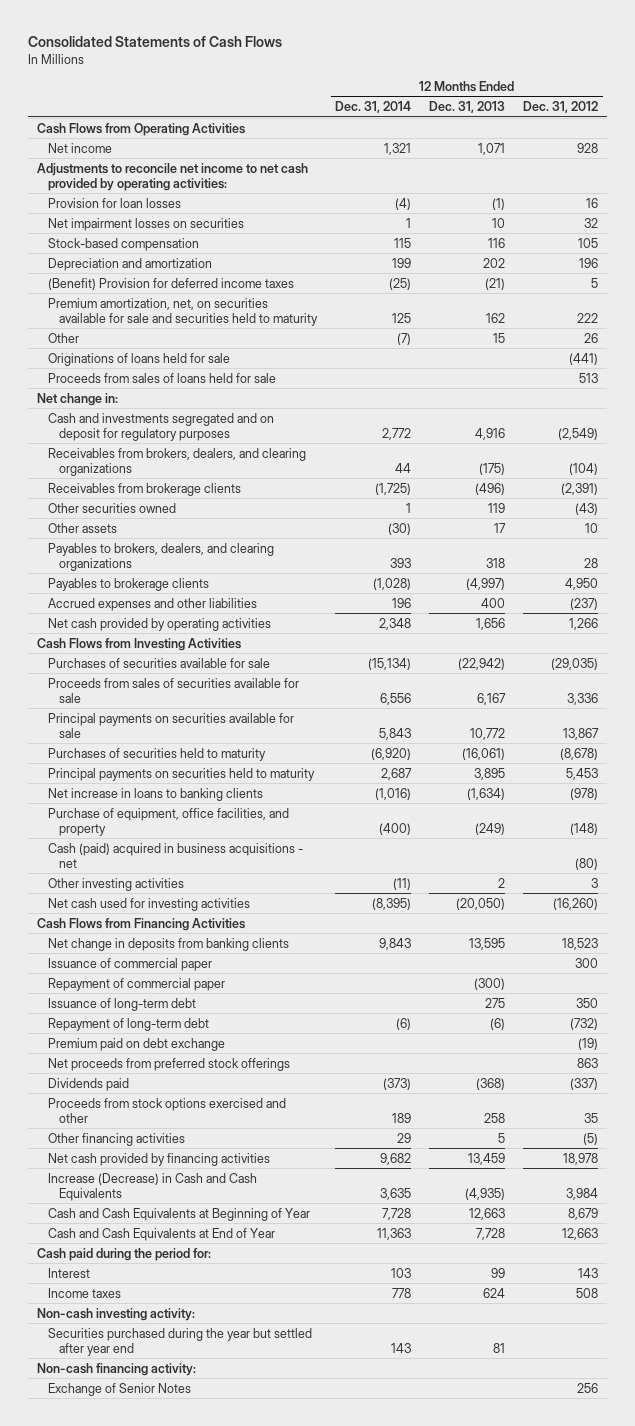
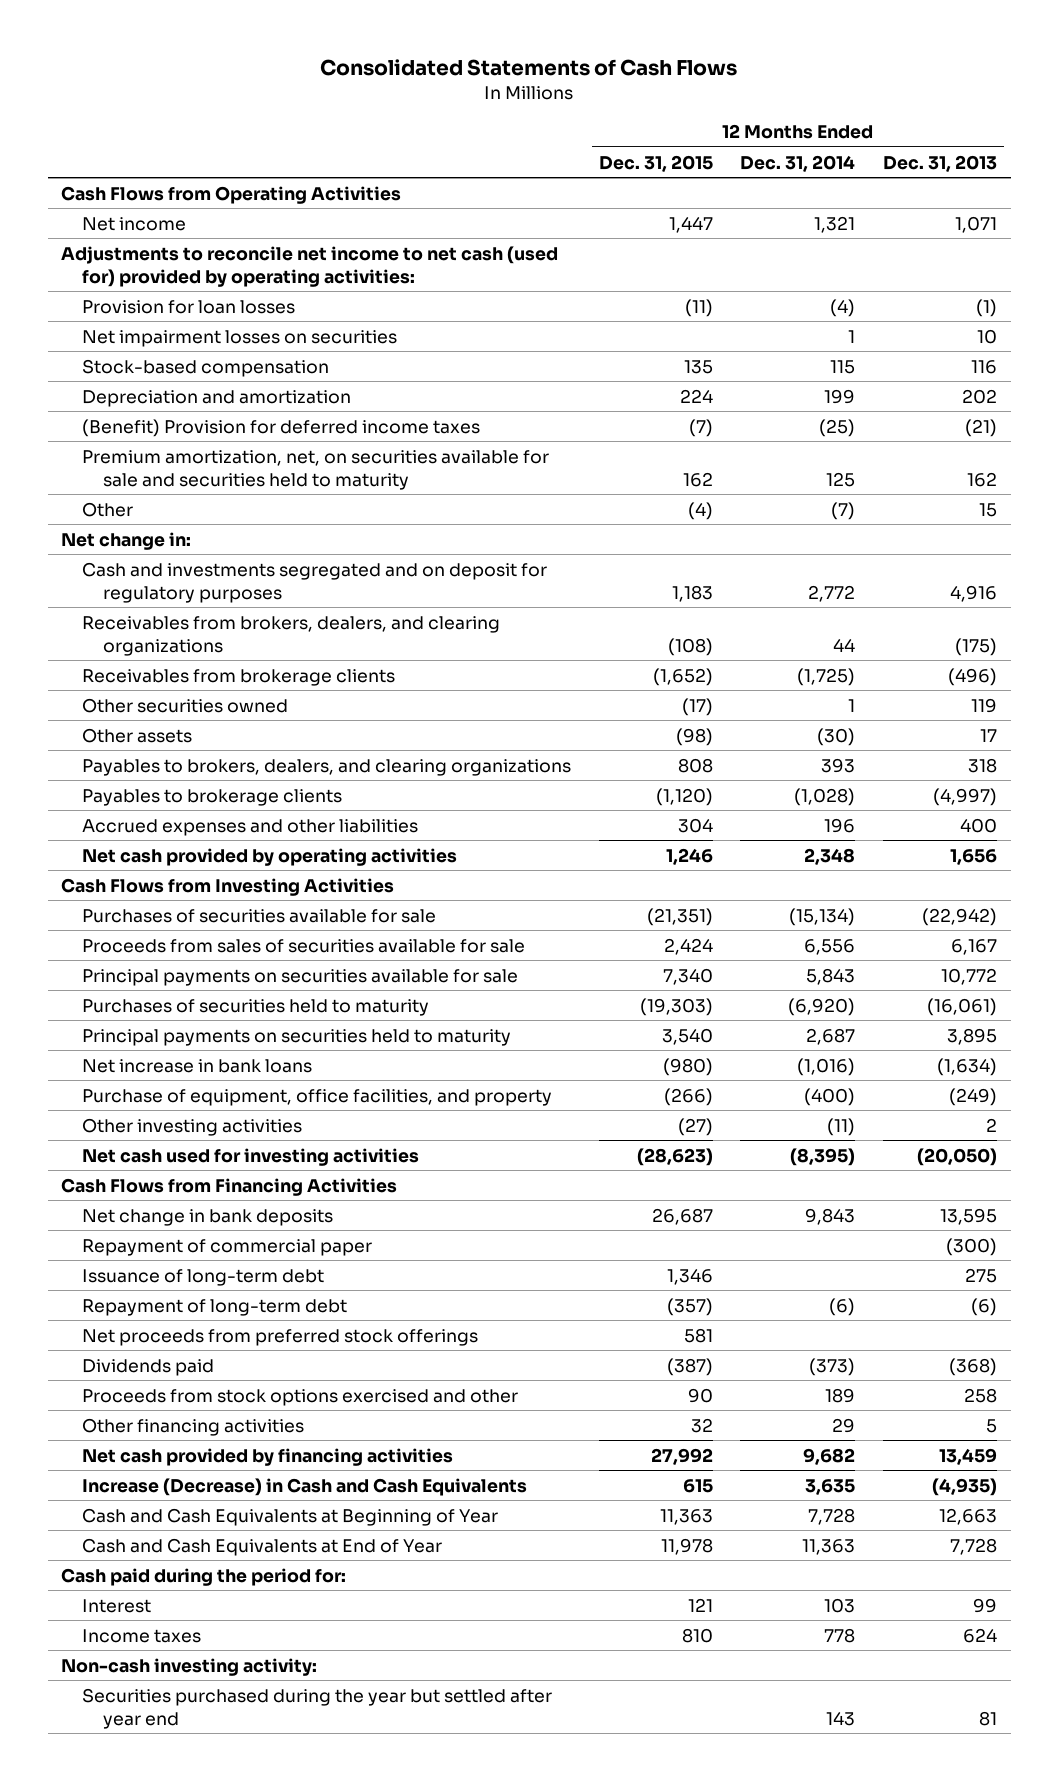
[523,101,599,114] Dec. 31, 2012 -> none
none -> [598,154,713,172] Dec. 31, 2015
[37,162,309,191] Adjustments to reconcile net income to net cash provided by operating activities: -> [61,245,559,287] Adjustments to reconcile net income to net cash (used for) provided by operating activities:
[48,352,231,366] Originations of loans held for sale -> none
[48,372,277,383] Proceeds from sales of loans held for sale -> none
[48,787,264,801] Net increase in loans to banking clients -> [82,1058,313,1073] Net increase in bank loans
[48,842,304,868] Cash (paid) acquired in business acquisitions - net -> none
[48,957,213,971] Issuance of commercial paper -> none
[48,937,290,951] Net change in deposits from banking clients -> [82,1208,334,1226] Net change in bank deposits
[48,1037,226,1051] Premium paid on debt exchange -> none
[37,1362,197,1376] Non-cash financing activity: -> none
[48,1382,192,1396] Exchange of Senior Notes -> none

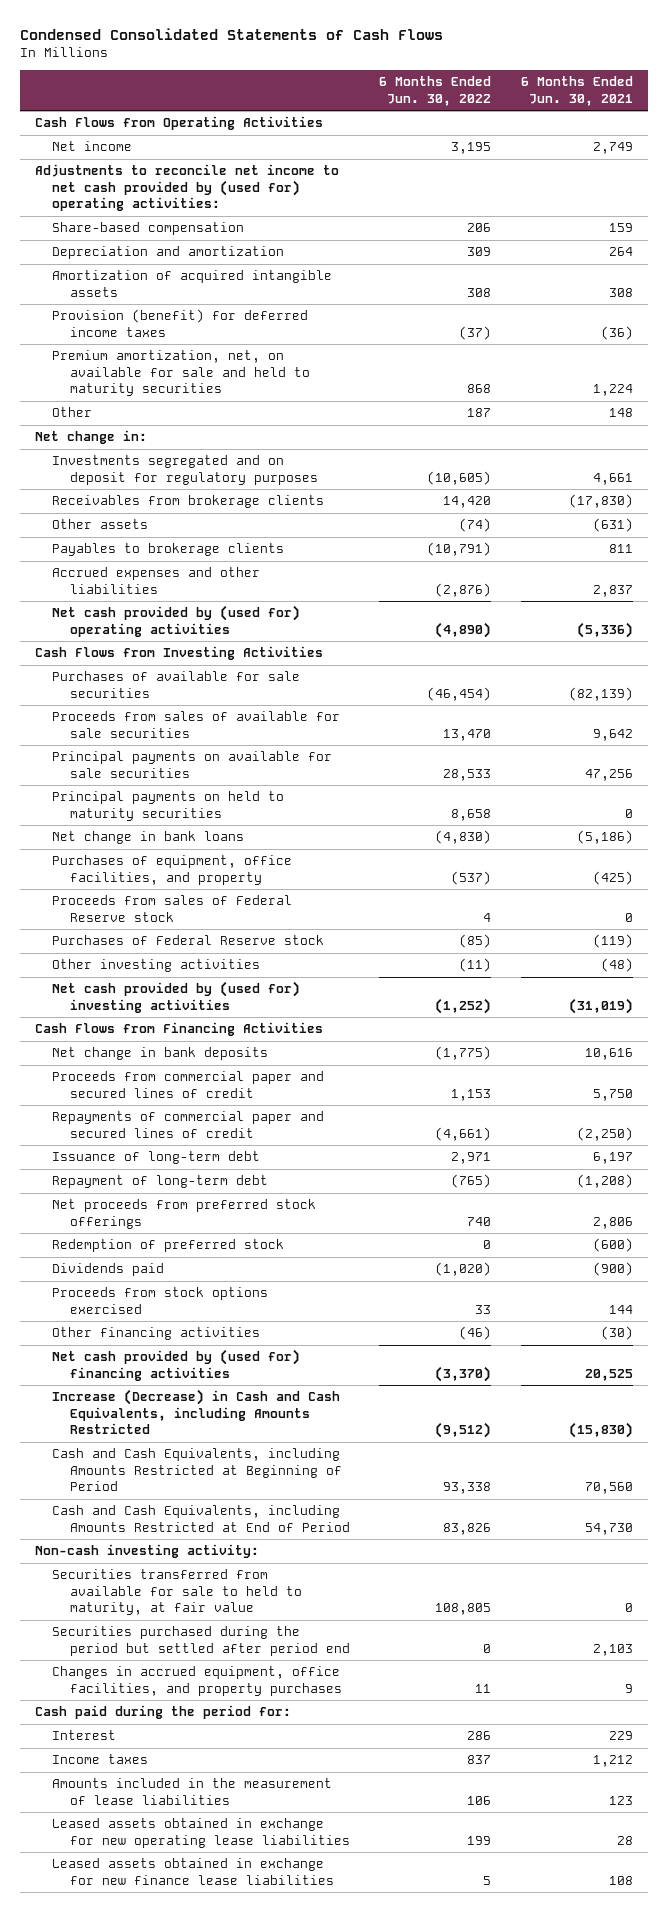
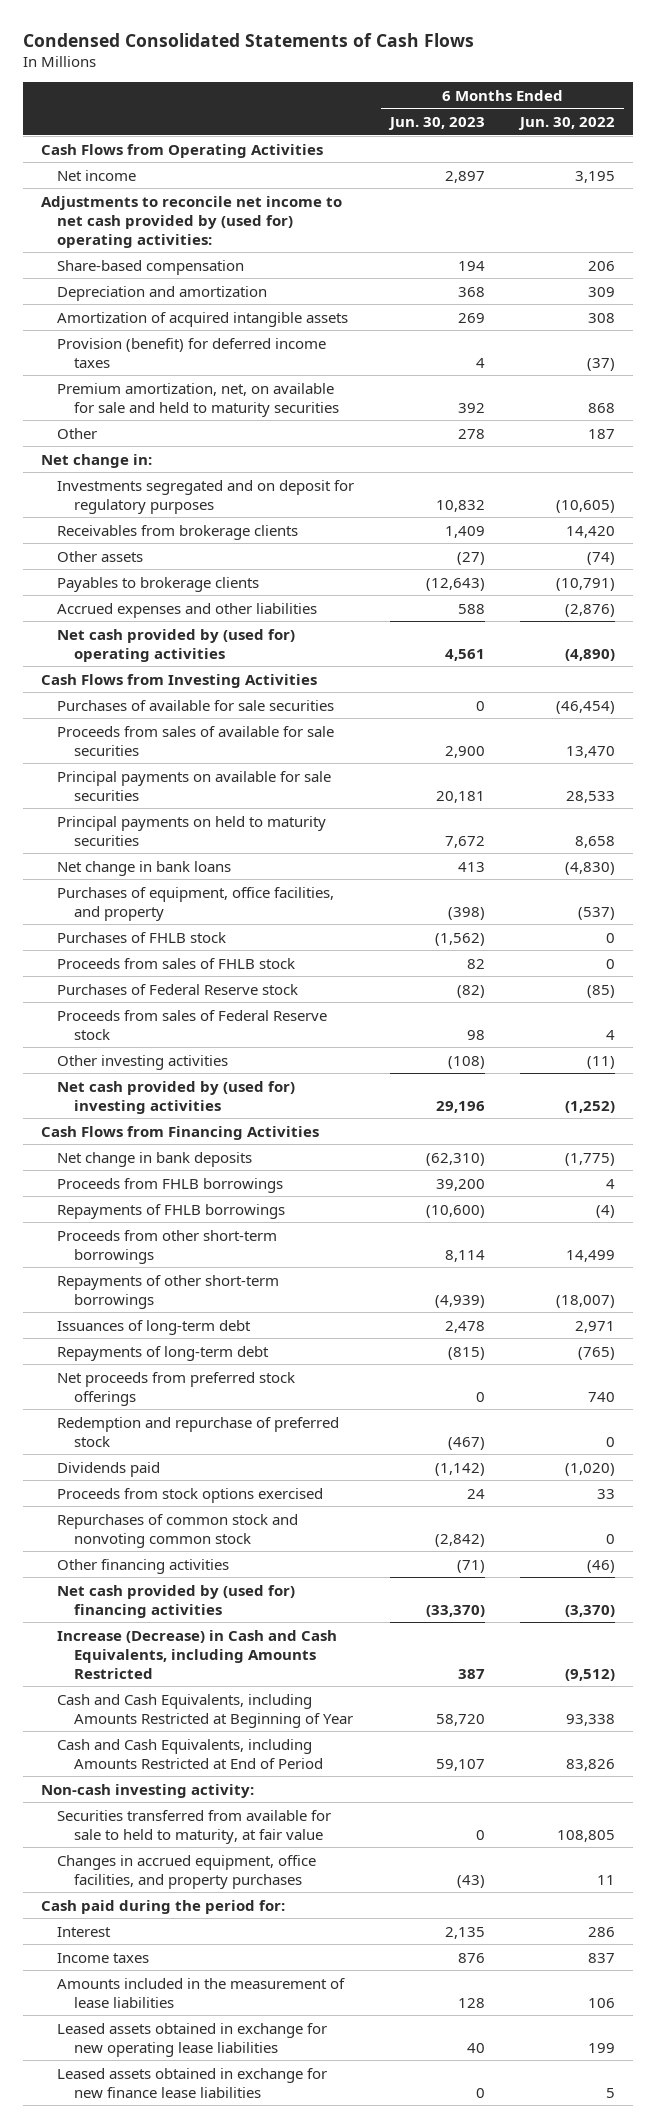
[521,76,634,106] 6 Months Ended Jun. 30, 2021 -> none
none -> [387,117,485,131] Jun. 30, 2023
none -> [57,931,227,943] Purchases of FHLB stock
none -> [57,957,296,969] Proceeds from sales of FHLB stock
[52,895,293,922] Proceeds from sales of Federal Reserve stock -> [57,1009,328,1040] Proceeds from sales of Federal Reserve stock
[52,1071,325,1098] Proceeds from commercial paper and secured lines of credit -> none
[52,1111,325,1138] Repayments of commercial paper and secured lines of credit -> none
none -> [57,1177,284,1193] Proceeds from FHLB borrowings
none -> [57,1203,286,1219] Repayments of FHLB borrowings
none -> [57,1229,278,1264] Proceeds from other short-term borrowings
none -> [57,1274,280,1309] Repayments of other short-term borrowings
[52,1151,261,1165] Issuance of long-term debt -> [57,1319,252,1335] Issuances of long-term debt
[52,1175,269,1189] Repayment of long-term debt -> [57,1345,270,1361] Repayments of long-term debt
[52,1239,285,1253] Redemption of preferred stock -> [57,1416,340,1447] Redemption and repurchase of preferred stock
none -> [57,1513,299,1548] Repurchases of common stock and nonvoting common stock
[52,1448,342,1492] Cash and Cash Equivalents, including Amounts Restricted at Beginning of Period -> [57,1693,354,1728] Cash and Cash Equivalents, including Amounts Restricted at Beginning of Year
[52,1626,350,1656] Securities purchased during the period but settled after period end -> none

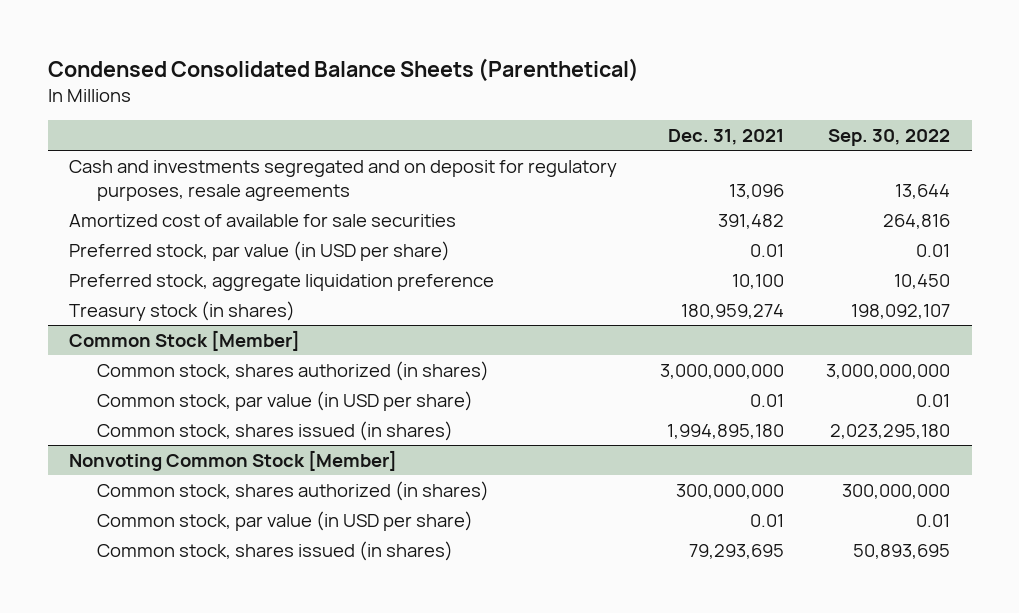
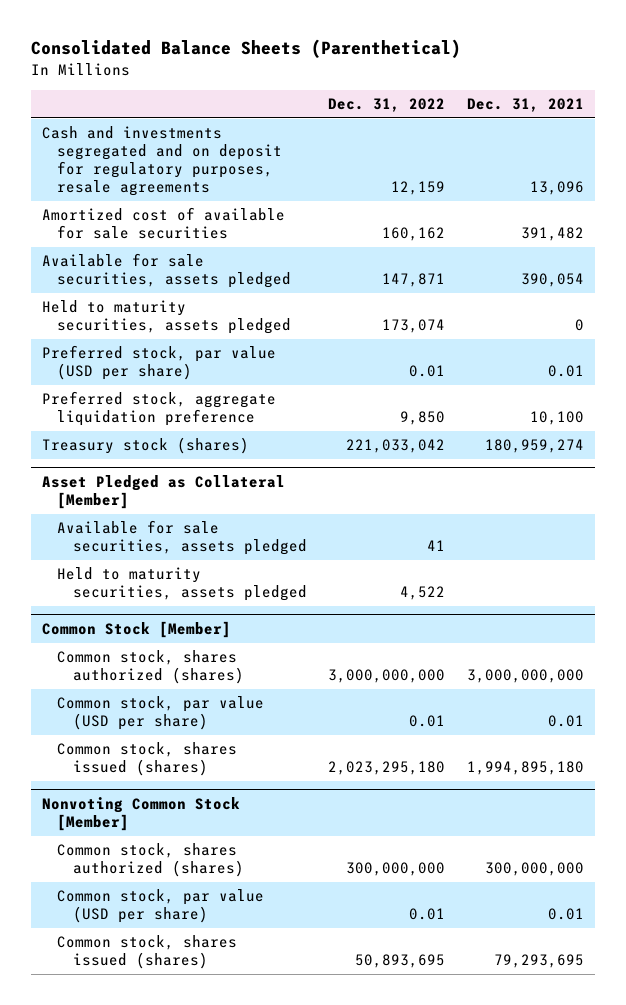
[47,57,639,82] Condensed Consolidated Balance Sheets (Parenthetical) -> [30,39,461,59] Consolidated Balance Sheets (Parenthetical)
[828,129,951,147] Sep. 30, 2022 -> none
none -> [328,98,446,113] Dec. 31, 2022
none -> [41,253,292,289] Available for sale securities, assets pledged
none -> [41,300,292,335] Held to maturity securities, assets pledged
[68,240,450,261] Preferred stock, par value (in USD per share) -> [41,345,276,381] Preferred stock, par value (USD per share)
[68,300,295,321] Treasury stock (in shares) -> [41,437,249,455] Treasury stock (shares)
none -> [41,475,285,510] Asset Pledged as Collateral [Member]
none -> [57,520,307,556] Available for sale securities, assets pledged
none -> [57,567,307,602] Held to maturity securities, assets pledged
[97,360,490,381] Common stock, shares authorized (in shares) -> [57,650,244,685] Common stock, shares authorized (shares)
[97,390,474,411] Common stock, par value (in USD per share) -> [57,696,265,731] Common stock, par value (USD per share)
[97,420,454,441] Common stock, shares issued (in shares) -> [57,742,238,777] Common stock, shares issued (shares)
[97,480,490,501] Common stock, shares authorized (in shares) -> [57,843,244,878] Common stock, shares authorized (shares)
[97,510,474,531] Common stock, par value (in USD per share) -> [57,889,265,924] Common stock, par value (USD per share)
[97,540,454,561] Common stock, shares issued (in shares) -> [57,935,238,970] Common stock, shares issued (shares)

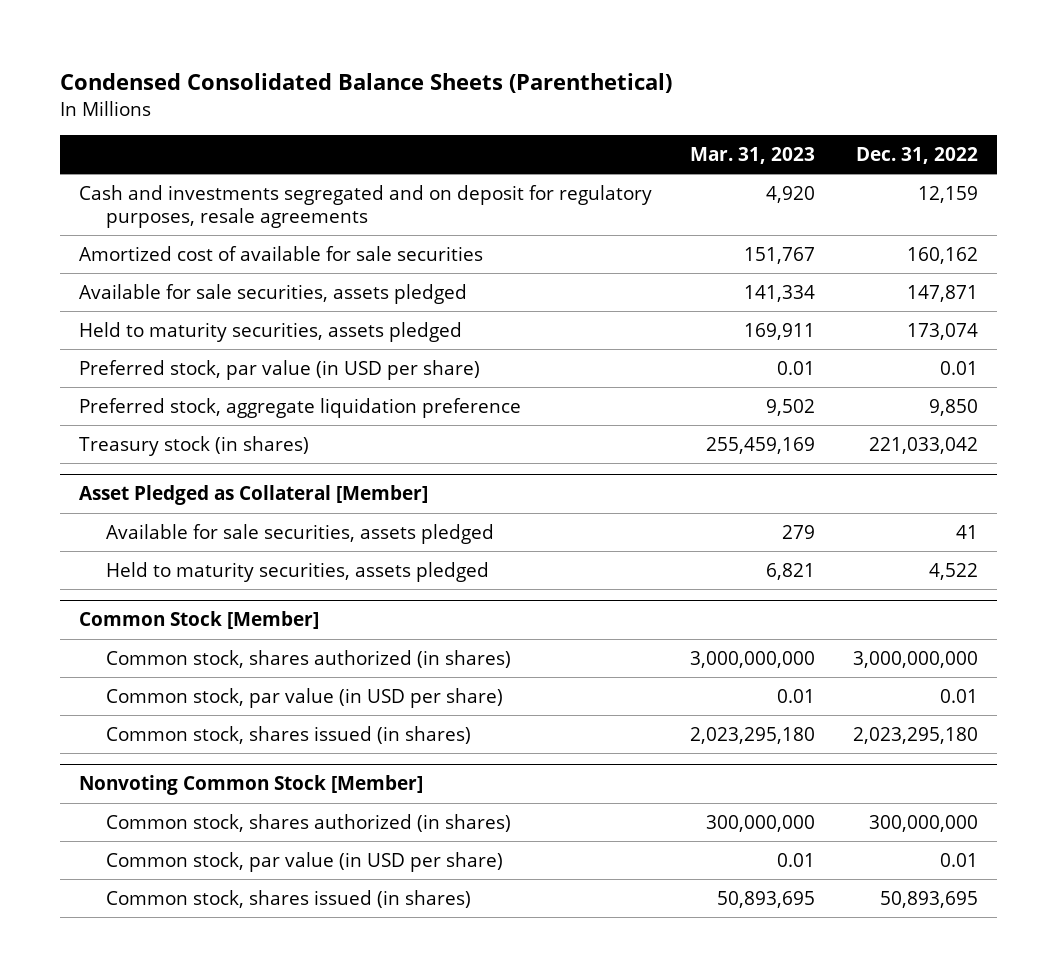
[30,39,461,59] Consolidated Balance Sheets (Parenthetical) -> [60,72,673,93] Condensed Consolidated Balance Sheets (Parenthetical)
[466,98,584,113] Dec. 31, 2021 -> none
none -> [690,147,816,165] Mar. 31, 2023
[41,345,276,381] Preferred stock, par value (USD per share) -> [79,359,481,380] Preferred stock, par value (in USD per share)
[41,437,249,455] Treasury stock (shares) -> [79,435,310,456] Treasury stock (in shares)
[57,650,244,685] Common stock, shares authorized (shares) -> [105,649,511,668] Common stock, shares authorized (in shares)
[57,696,265,731] Common stock, par value (USD per share) -> [105,687,503,708] Common stock, par value (in USD per share)
[57,742,238,777] Common stock, shares issued (shares) -> [105,725,471,744] Common stock, shares issued (in shares)
[57,843,244,878] Common stock, shares authorized (shares) -> [105,813,511,832] Common stock, shares authorized (in shares)
[57,889,265,924] Common stock, par value (USD per share) -> [105,851,503,872] Common stock, par value (in USD per share)
[57,935,238,970] Common stock, shares issued (shares) -> [105,889,471,908] Common stock, shares issued (in shares)

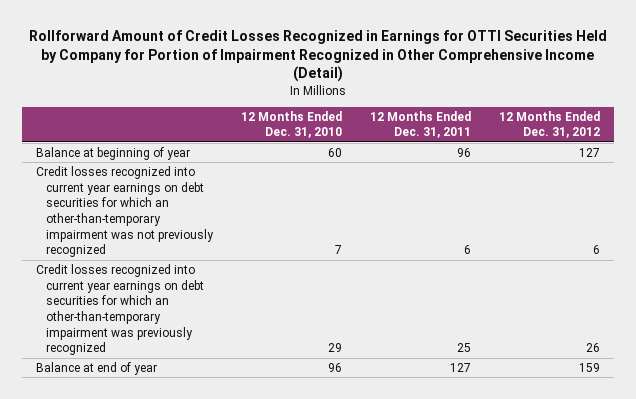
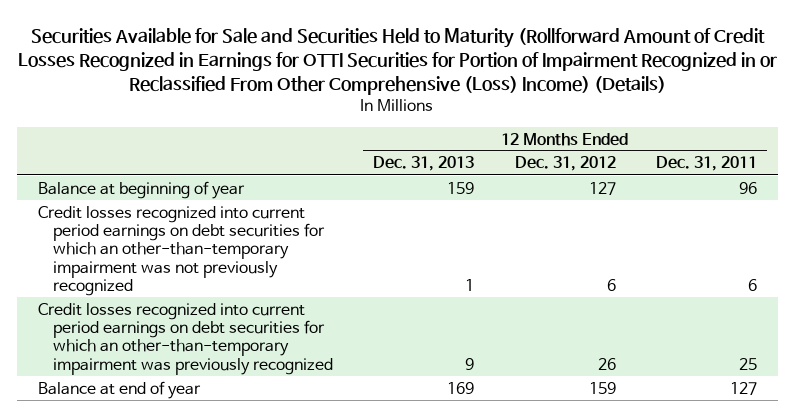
[28,29,607,83] Rollforward Amount of Credit Losses Recognized in Earnings for OTTI Securities Held by Company for Portion of Impairment Recognized in Other Comprehensive Income (Detail) -> [18,27,778,96] Securities Available for Sale and Securities Held to Maturity (Rollforward Amount of Credit Losses Recognized in Earnings for OTTI Securities for Portion of Impairment Recognized in or Reclassified From Other Comprehensive (Loss) Income) (Details)
[240,110,342,139] 12 Months Ended Dec. 31, 2010 -> none
none -> [373,156,475,172] Dec. 31, 2013
[35,165,214,258] Credit losses recognized into current year earnings on debt securities for which an other-than-temporary impairment was not previously recognized -> [37,205,325,297] Credit losses recognized into current period earnings on debt securities for which an other-than-temporary impairment was not previously recognized
[35,263,204,356] Credit losses recognized into current year earnings on debt securities for which an other-than-temporary impairment was previously recognized -> [37,302,333,375] Credit losses recognized into current period earnings on debt securities for which an other-than-temporary impairment was previously recognized

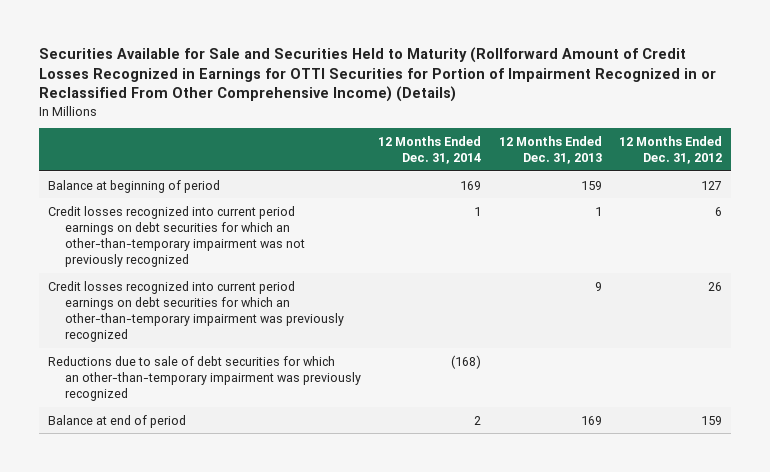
[18,27,778,96] Securities Available for Sale and Securities Held to Maturity (Rollforward Amount of Credit Losses Recognized in Earnings for OTTI Securities for Portion of Impairment Recognized in or Reclassified From Other Comprehensive (Loss) Income) (Details) -> [39,46,717,103] Securities Available for Sale and Securities Held to Maturity (Rollforward Amount of Credit Losses Recognized in Earnings for OTTI Securities for Portion of Impairment Recognized in or Reclassified From Other Comprehensive Income) (Details)
[656,156,758,172] Dec. 31, 2011 -> none
none -> [378,135,482,165] 12 Months Ended Dec. 31, 2014
[37,180,245,199] Balance at beginning of year -> [47,179,220,193] Balance at beginning of period
none -> [47,355,361,402] Reductions due to sale of debt securities for which an other-than-temporary impairment was previously recognized
[37,380,201,399] Balance at end of year -> [47,414,186,428] Balance at end of period

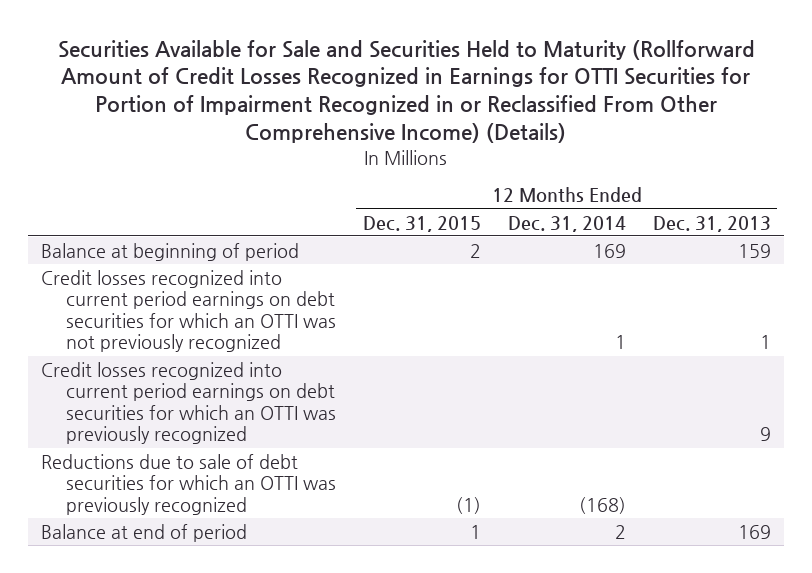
[618,135,722,165] 12 Months Ended Dec. 31, 2012 -> none
none -> [363,215,482,232] Dec. 31, 2015
[47,205,305,268] Credit losses recognized into current period earnings on debt securities for which an other-than-temporary impairment was not previously recognized -> [41,269,337,353] Credit losses recognized into current period earnings on debt securities for which an OTTI was not previously recognized
[47,280,344,343] Credit losses recognized into current period earnings on debt securities for which an other-than-temporary impairment was previously recognized -> [41,361,337,445] Credit losses recognized into current period earnings on debt securities for which an OTTI was previously recognized
[47,355,361,402] Reductions due to sale of debt securities for which an other-than-temporary impairment was previously recognized -> [41,453,337,515] Reductions due to sale of debt securities for which an OTTI was previously recognized

